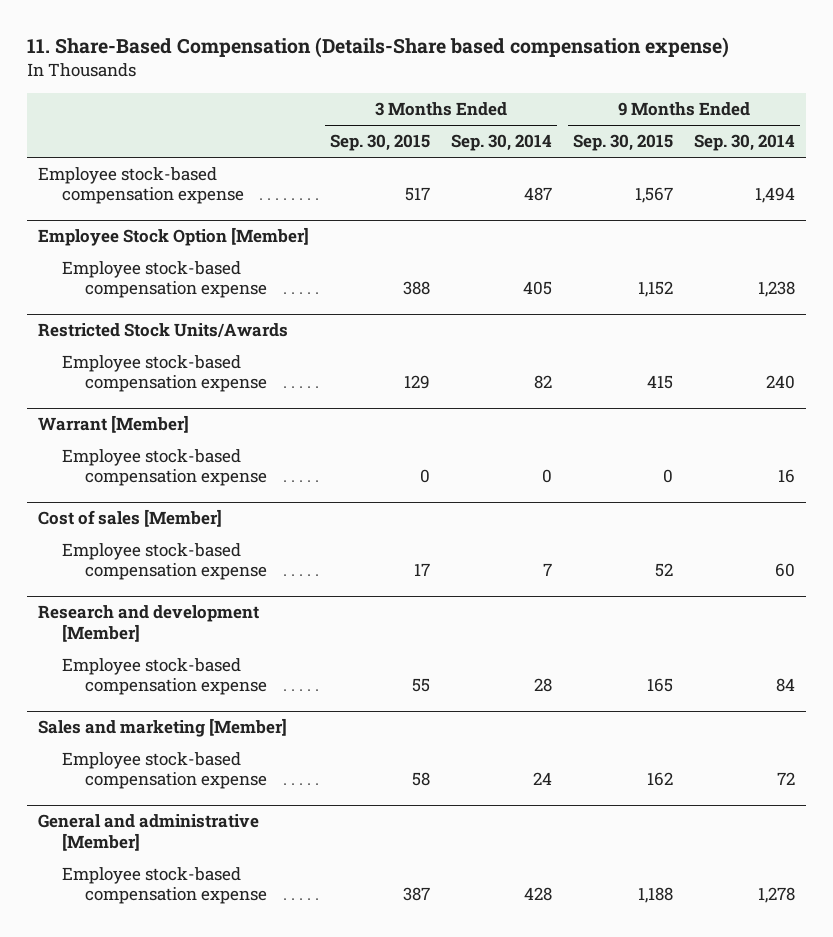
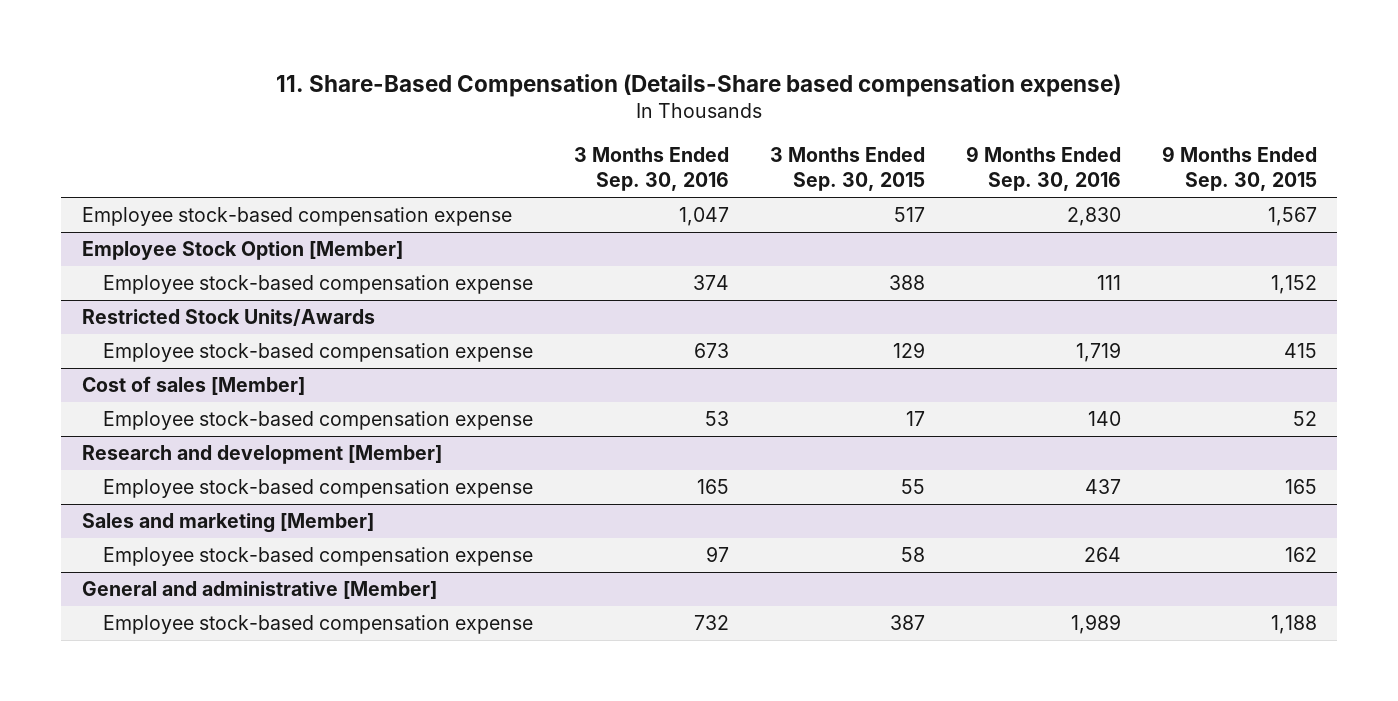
[451,134,553,152] Sep. 30, 2014 -> none
[694,134,796,152] Sep. 30, 2014 -> none
none -> [573,147,729,192] 3 Months Ended Sep. 30, 2016
none -> [965,146,1121,192] 9 Months Ended Sep. 30, 2016
[37,415,189,434] Warrant [Member] -> none
[61,449,268,487] Employee stock-based compensation expense -> none

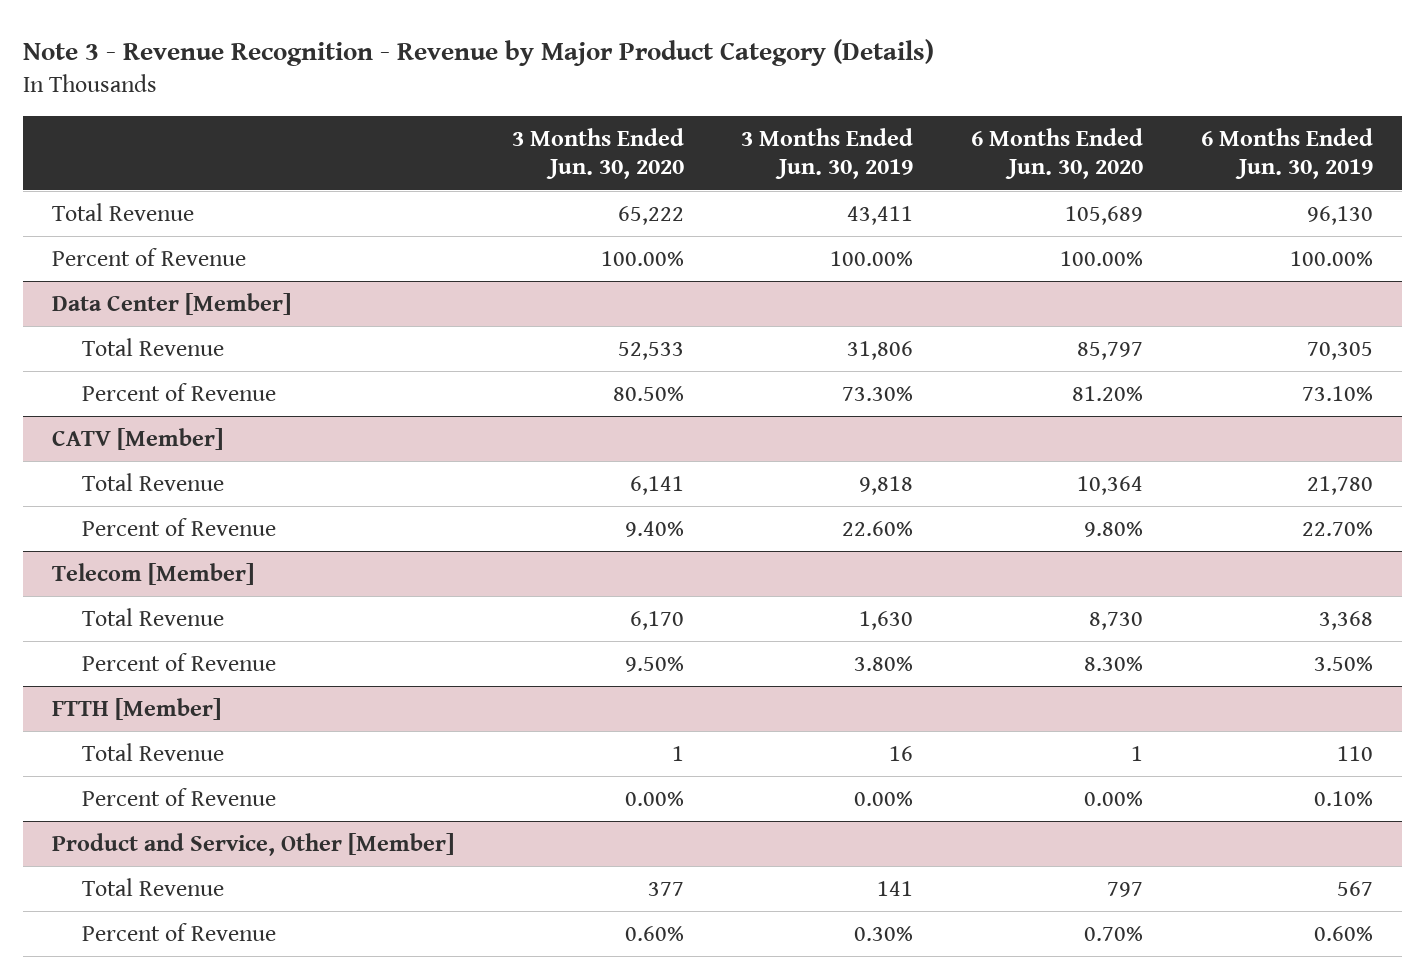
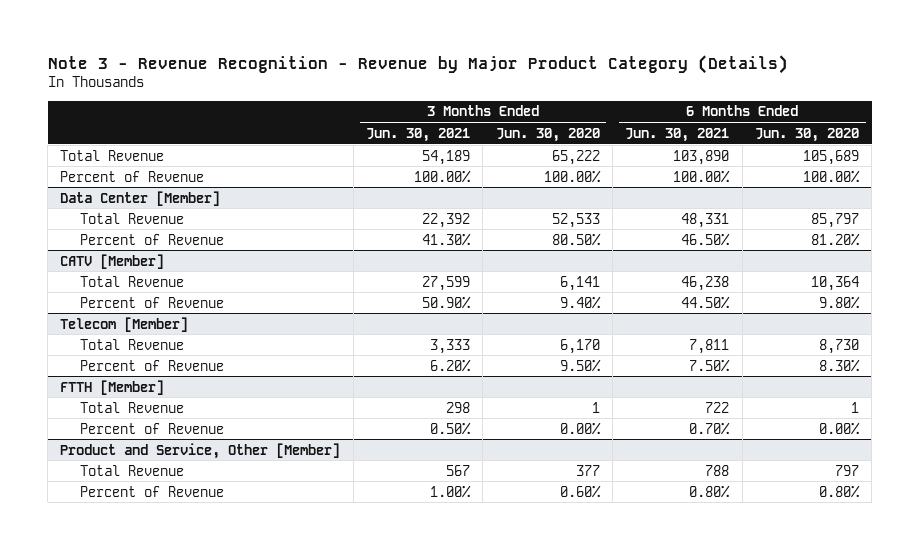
[741,127,914,180] 3 Months Ended Jun. 30, 2019 -> none
[1200,127,1373,180] 6 Months Ended Jun. 30, 2019 -> none
none -> [366,127,471,142] Jun. 30, 2021
none -> [625,127,730,142] Jun. 30, 2021
[1084,926,1144,942] 0.70% -> [819,484,861,498] 0.80%

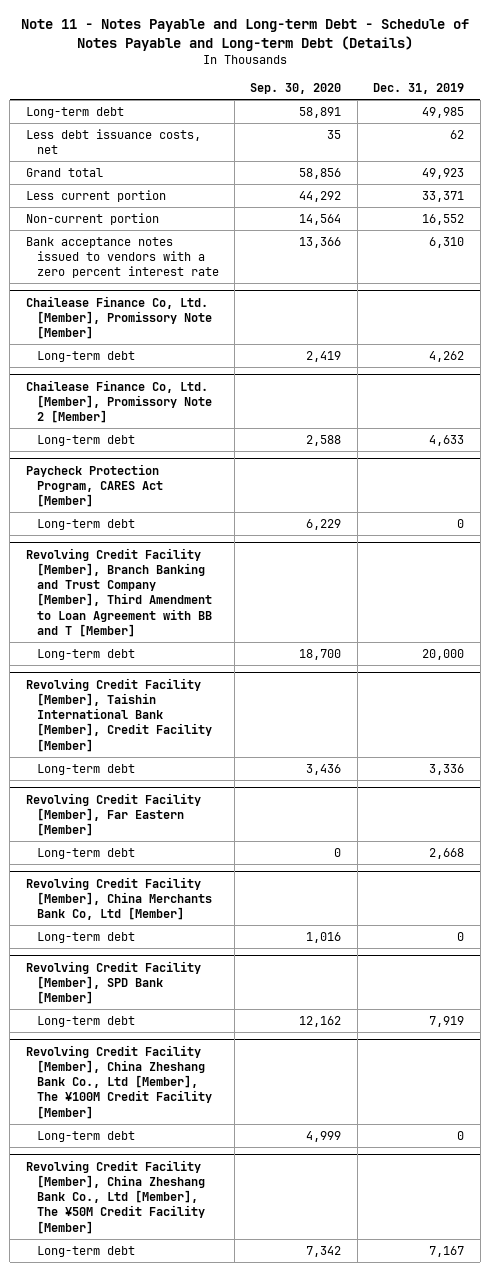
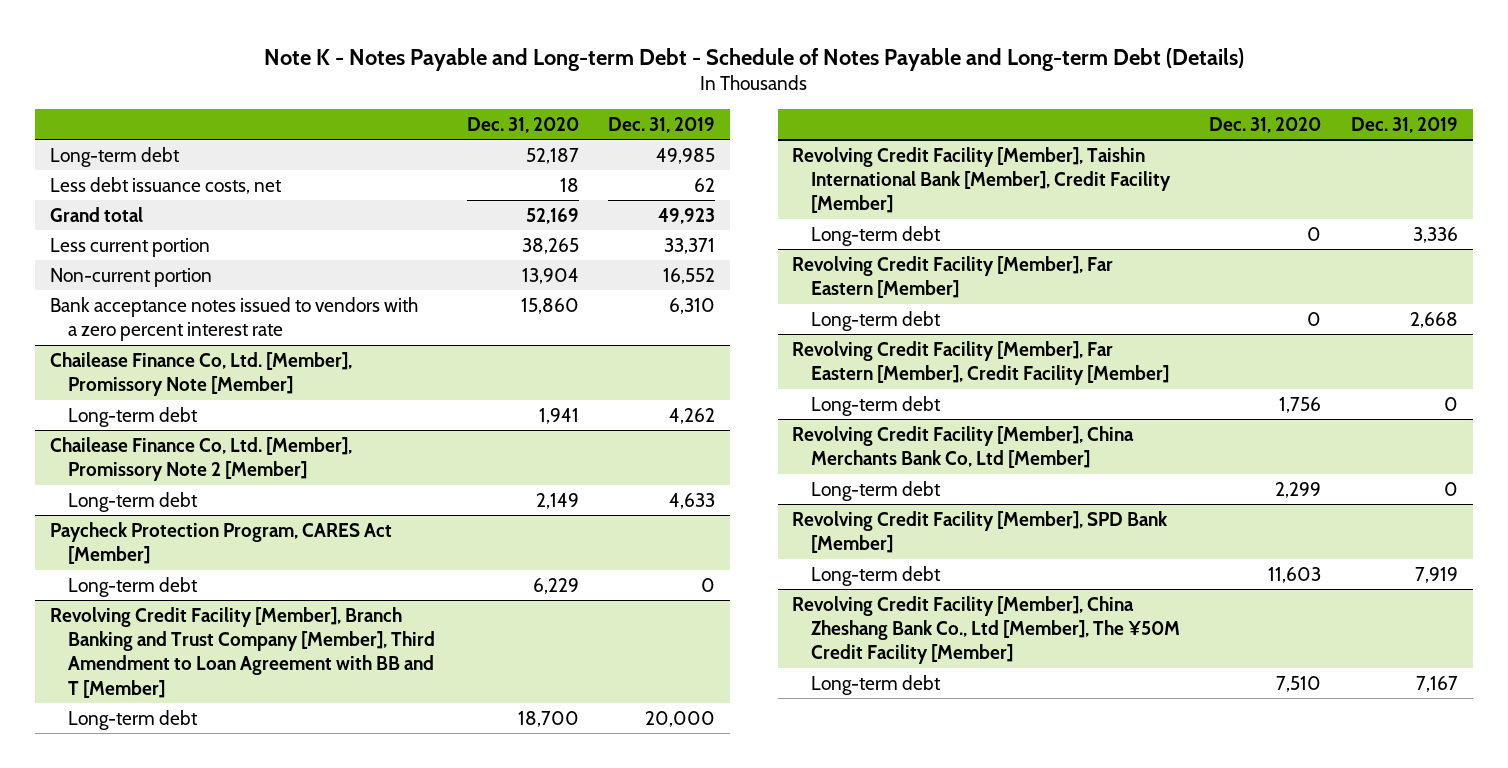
[20,18,469,51] Note 11 - Notes Payable and Long-term Debt - Schedule of Notes Payable and Long-term Debt (Details) -> [263,47,1244,71] Note K - Notes Payable and Long-term Debt - Schedule of Notes Payable and Long-term Debt (Details)
[250,83,342,95] Sep. 30, 2020 -> none
none -> [466,117,579,134] Dec. 31, 2020
none -> [792,340,1169,386] Revolving Credit Facility [Member], Far Eastern [Member], Credit Facility [Member]
none -> [810,395,941,416] Long-term debt
[25,1044,212,1119] Revolving Credit Facility [Member], China Zheshang Bank Co., Ltd [Member], The ¥100M Credit Facility [Member] -> none
[36,1130,135,1142] Long-term debt -> none

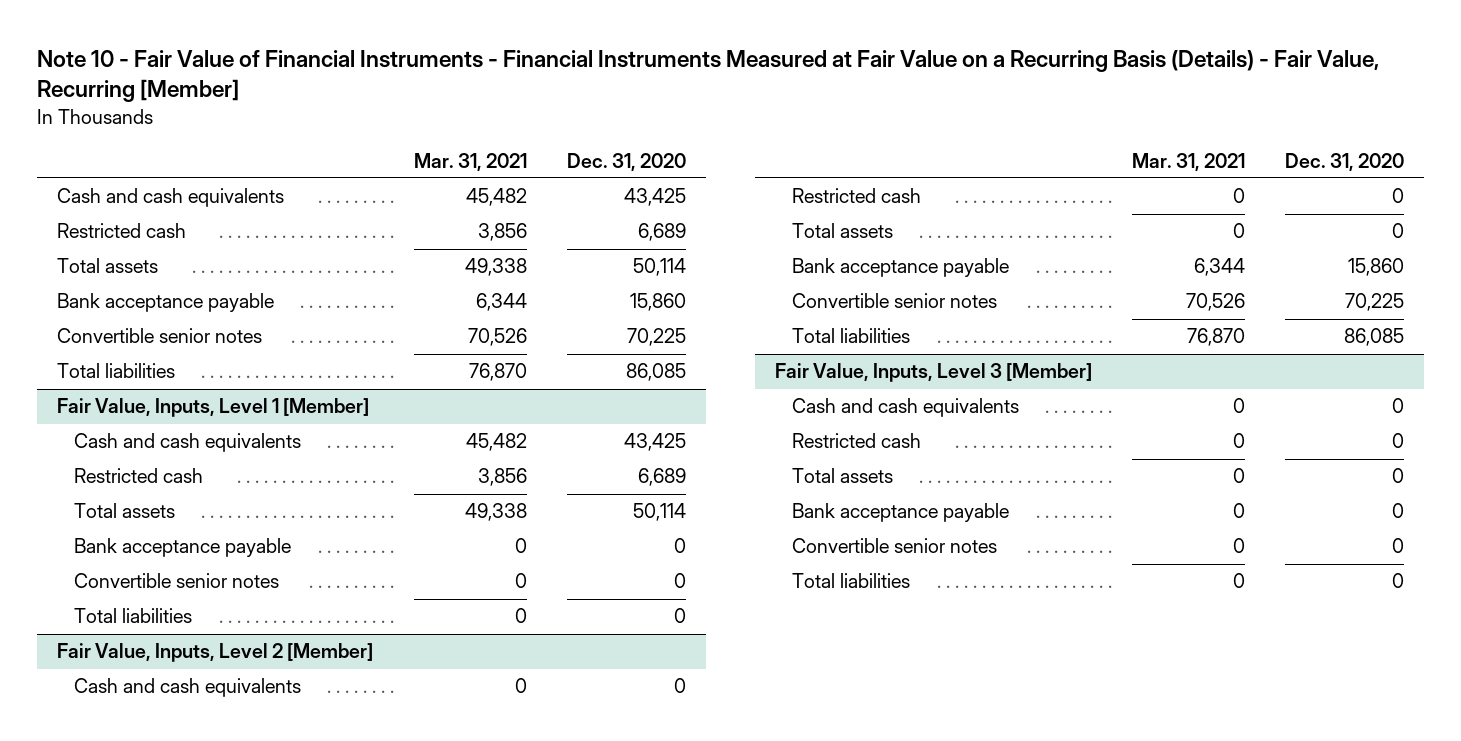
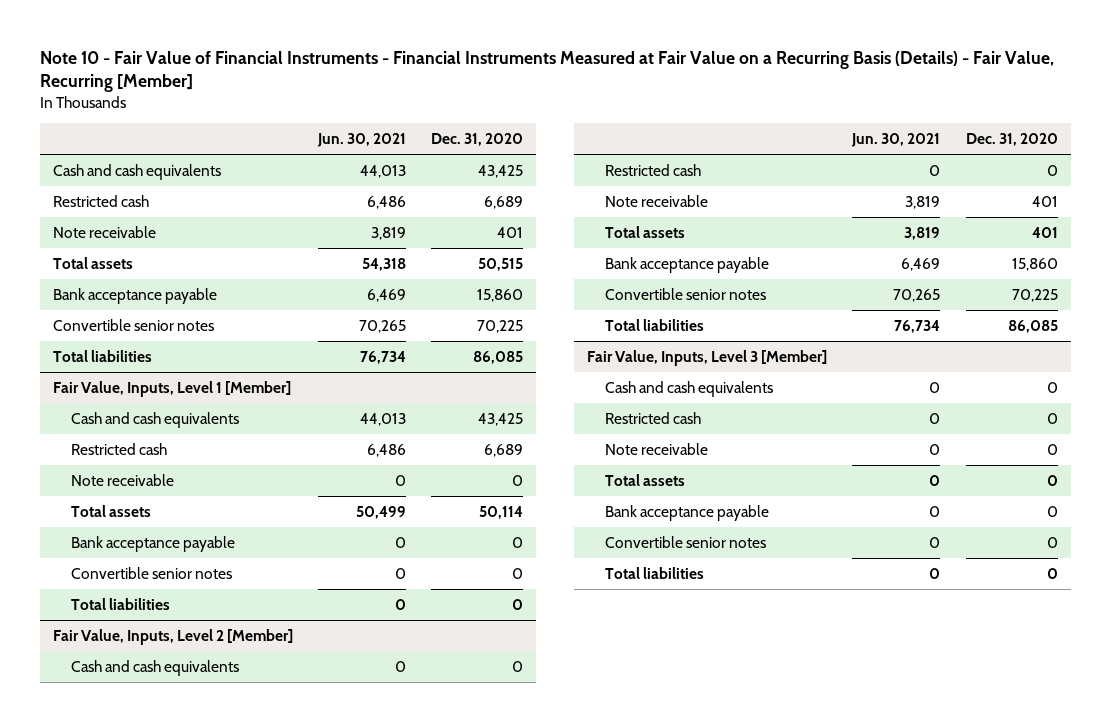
[413,152,527,171] Mar. 31, 2021 -> none
none -> [316,133,406,148] Jun. 30, 2021
none -> [52,225,156,238] Note receivable
[632,258,686,277] 50,114 -> [478,257,524,271] 50,515
none -> [70,473,174,486] Note receivable
none -> [605,194,709,207] Note receivable
[1392,223,1405,239] 0 -> [1031,226,1058,238] 401
none -> [605,442,709,455] Note receivable

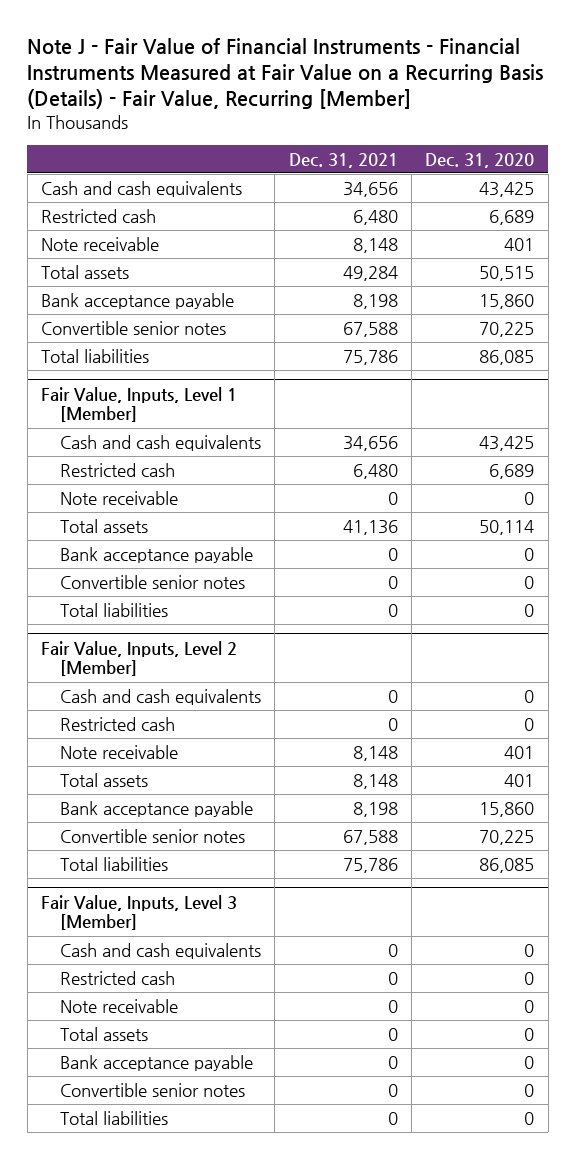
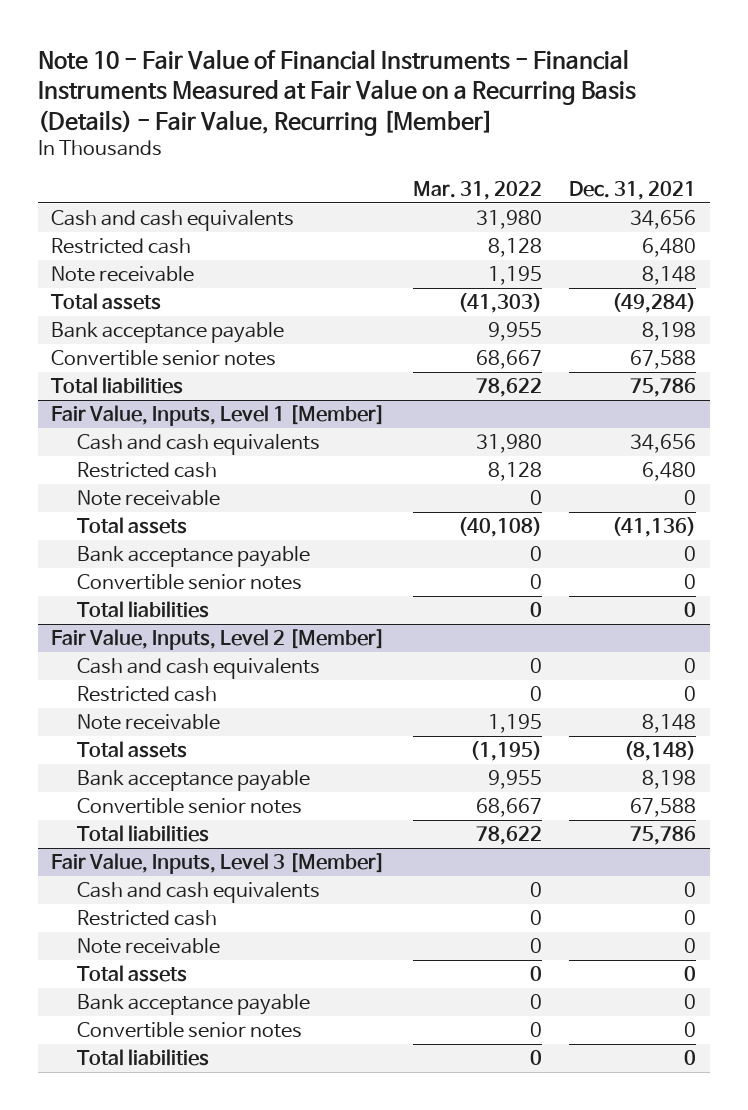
[27,38,544,110] Note J - Fair Value of Financial Instruments - Financial Instruments Measured at Fair Value on a Recurring Basis (Details) - Fair Value, Recurring [Member] -> [37,49,636,136] Note 10 - Fair Value of Financial Instruments - Financial Instruments Measured at Fair Value on a Recurring Basis (Details) - Fair Value, Recurring [Member]
[425,152,535,168] Dec. 31, 2020 -> none
none -> [412,180,542,200] Mar. 31, 2022
[342,265,398,281] 49,284 -> [612,293,697,314] (49,284)
[342,519,398,535] 41,136 -> [612,517,697,538] (41,136)
[352,773,398,789] 8,148 -> [624,741,697,762] (8,148)

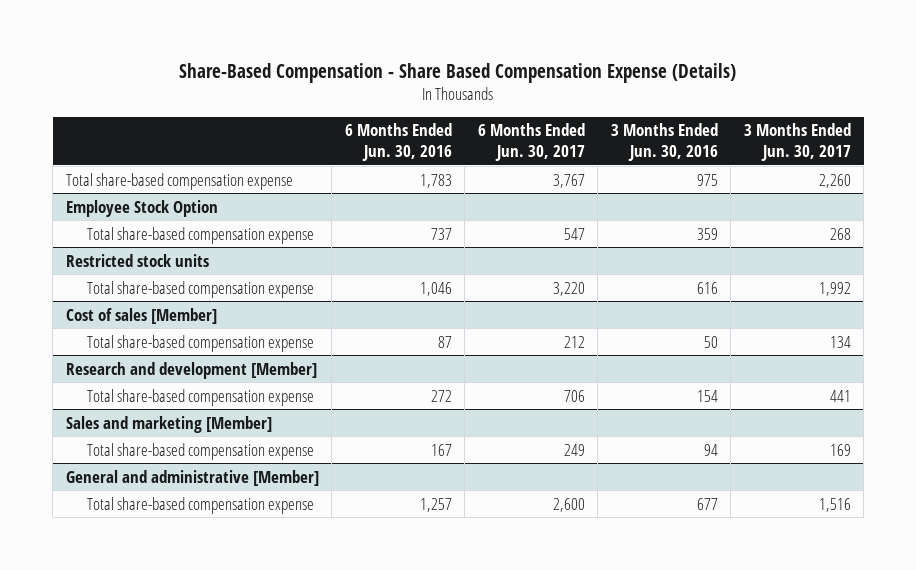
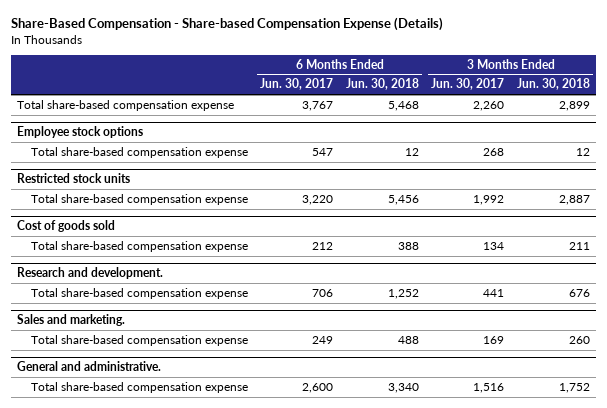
[179,63,737,84] Share-Based Compensation - Share Based Compensation Expense (Details) -> [10,17,443,32] Share-Based Compensation - Share-based Compensation Expense (Details)
[344,123,452,161] 6 Months Ended Jun. 30, 2016 -> none
[610,123,718,161] 3 Months Ended Jun. 30, 2016 -> none
none -> [345,78,419,91] Jun. 30, 2018
none -> [516,78,590,91] Jun. 30, 2018
[65,199,218,217] Employee Stock Option -> [17,126,144,139] Employee stock options
[65,307,217,324] Cost of sales [Member] -> [17,220,116,233] Cost of goods sold
[65,361,317,379] Research and development [Member] -> [17,267,164,280] Research and development.
[65,415,272,433] Sales and marketing [Member] -> [17,314,126,327] Sales and marketing.
[65,469,319,486] General and administrative [Member] -> [17,361,162,372] General and administrative.

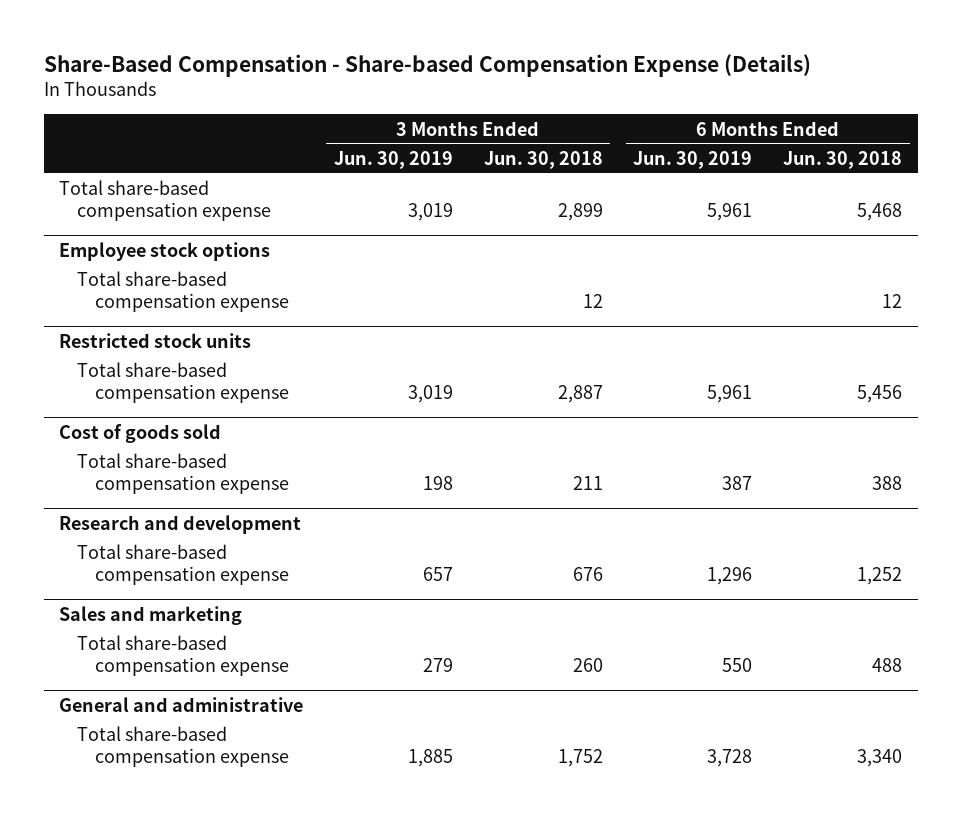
[260,78,334,91] Jun. 30, 2017 -> none
[431,78,505,91] Jun. 30, 2017 -> none
none -> [333,150,453,169] Jun. 30, 2019
none -> [633,150,753,169] Jun. 30, 2019
[17,267,164,280] Research and development. -> [58,514,301,534] Research and development
[17,314,126,327] Sales and marketing. -> [58,605,242,625] Sales and marketing
[17,361,162,372] General and administrative. -> [58,696,303,712] General and administrative

